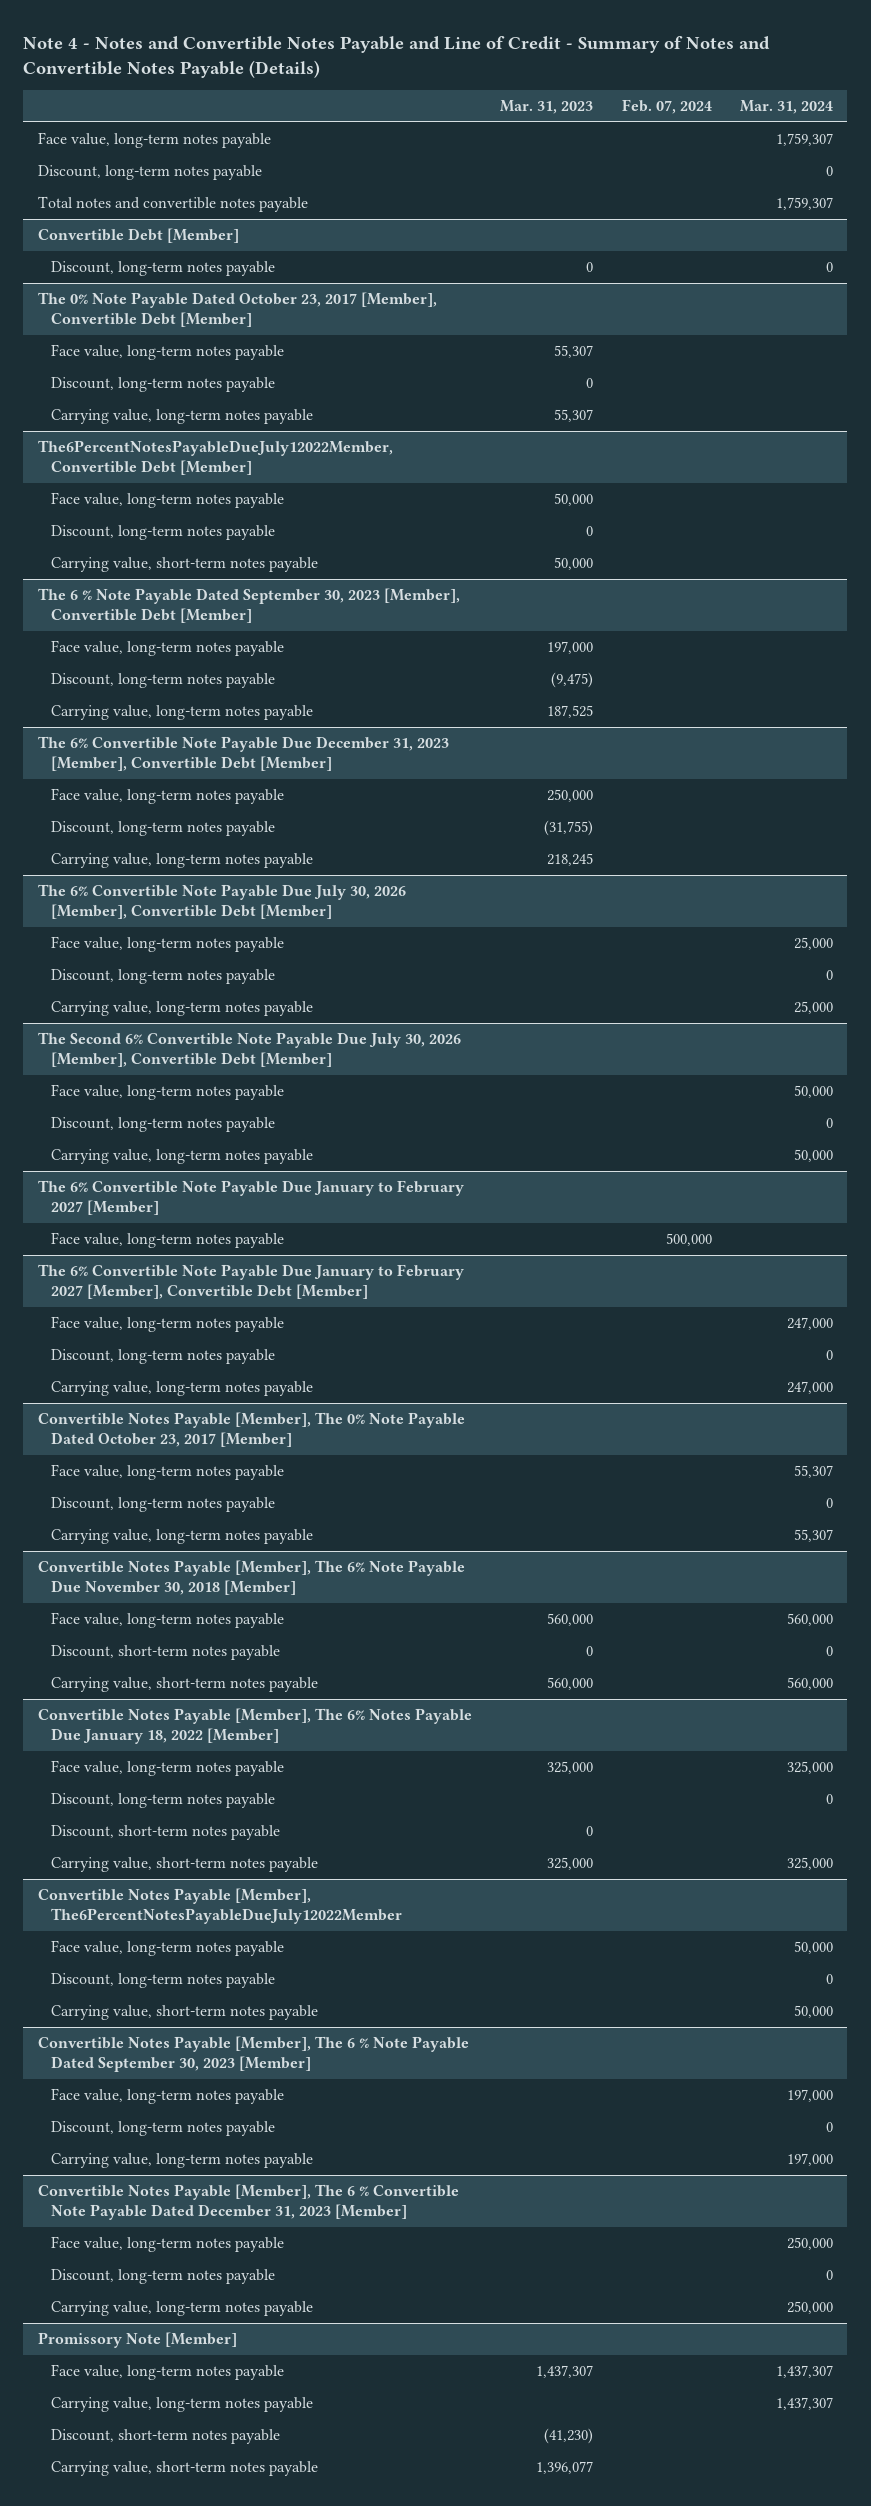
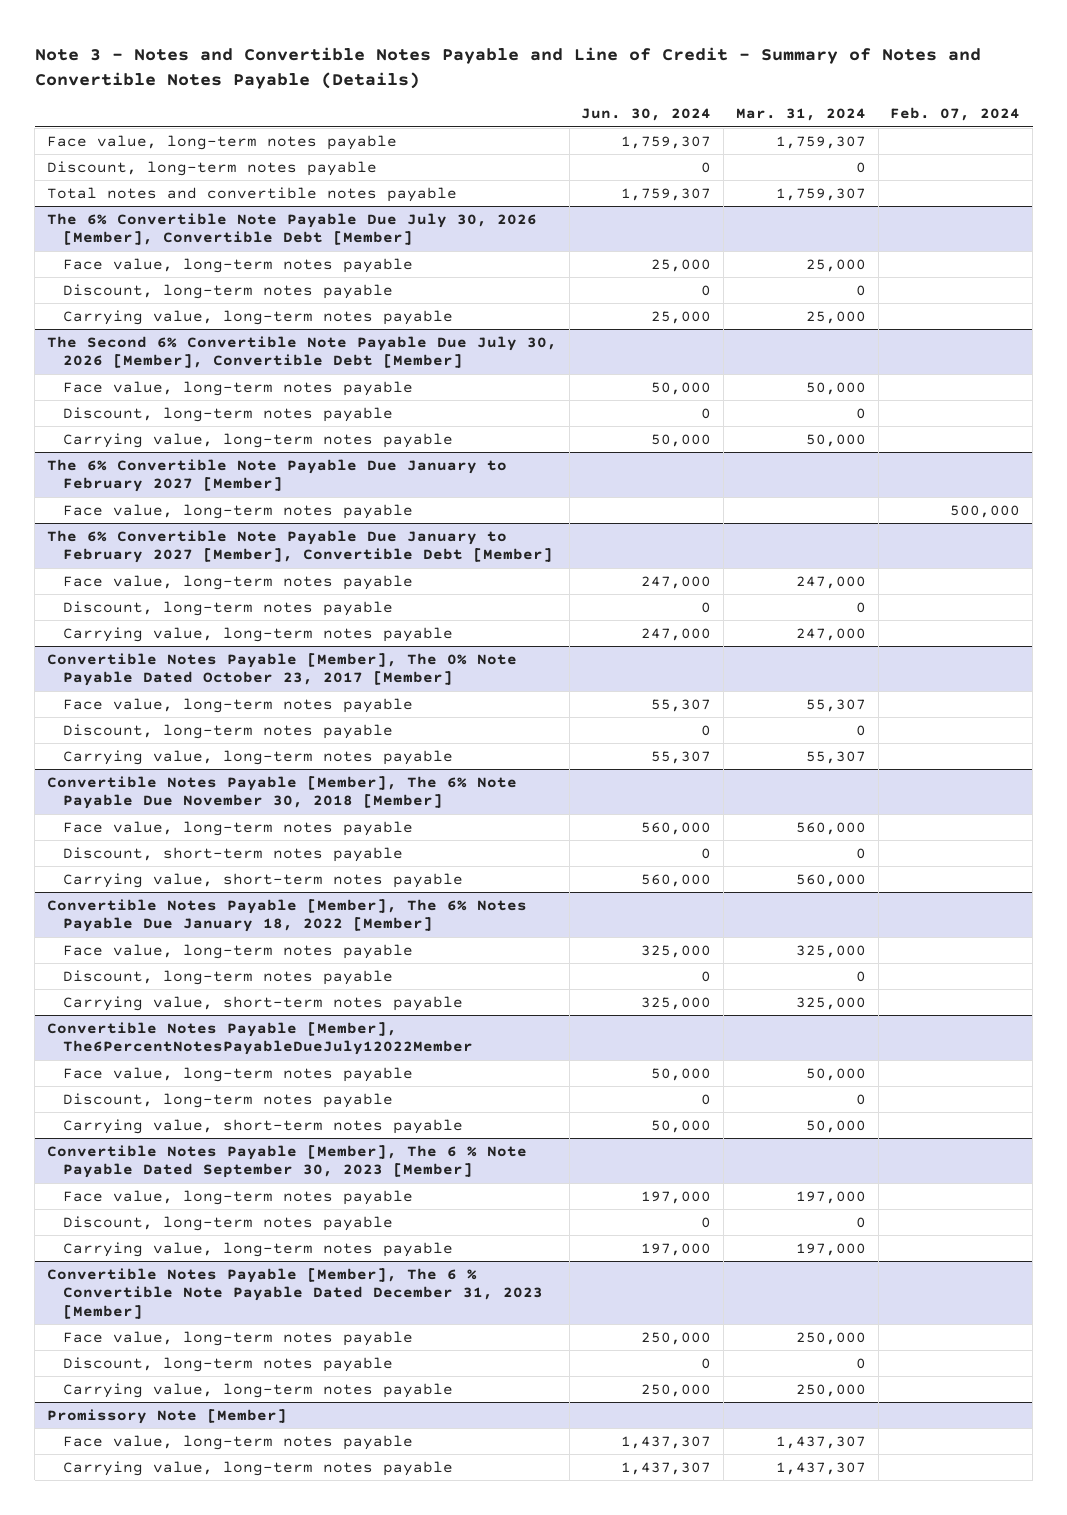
[23,35,771,78] Note 4 - Notes and Convertible Notes Payable and Line of Credit - Summary of Notes and Convertible Notes Payable (Details) -> [34,46,981,89] Note 3 - Notes and Convertible Notes Payable and Line of Credit - Summary of Notes and Convertible Notes Payable (Details)
[500,100,594,115] Mar. 31, 2023 -> none
none -> [581,108,712,122] Jun. 30, 2024
[37,228,239,244] Convertible Debt [Member] -> none
[51,261,276,277] Discount, long-term notes payable -> none
[37,292,437,328] The 0% Note Payable Dated October 23, 2017 [Member], Convertible Debt [Member] -> none
[51,344,285,361] Face value, long-term notes payable -> none
[51,377,276,393] Discount, long-term notes payable -> none
[51,409,314,425] Carrying value, long-term notes payable -> none
[37,440,393,476] The6PercentNotesPayableDueJuly12022Member, Convertible Debt [Member] -> none
[51,492,285,509] Face value, long-term notes payable -> none
[51,525,276,541] Discount, long-term notes payable -> none
[51,557,319,573] Carrying value, short-term notes payable -> none
[37,588,460,624] The 6 % Note Payable Dated September 30, 2023 [Member], Convertible Debt [Member] -> none
[51,640,285,657] Face value, long-term notes payable -> none
[51,673,276,689] Discount, long-term notes payable -> none
[51,705,314,721] Carrying value, long-term notes payable -> none
[37,736,449,772] The 6% Convertible Note Payable Due December 31, 2023 [Member], Convertible Debt [Member] -> none
[51,788,285,805] Face value, long-term notes payable -> none
[51,821,276,837] Discount, long-term notes payable -> none
[51,853,314,869] Carrying value, long-term notes payable -> none
[51,1825,281,1841] Discount, short-term notes payable -> none
[51,2429,281,2445] Discount, short-term notes payable -> none
[51,2461,319,2477] Carrying value, short-term notes payable -> none

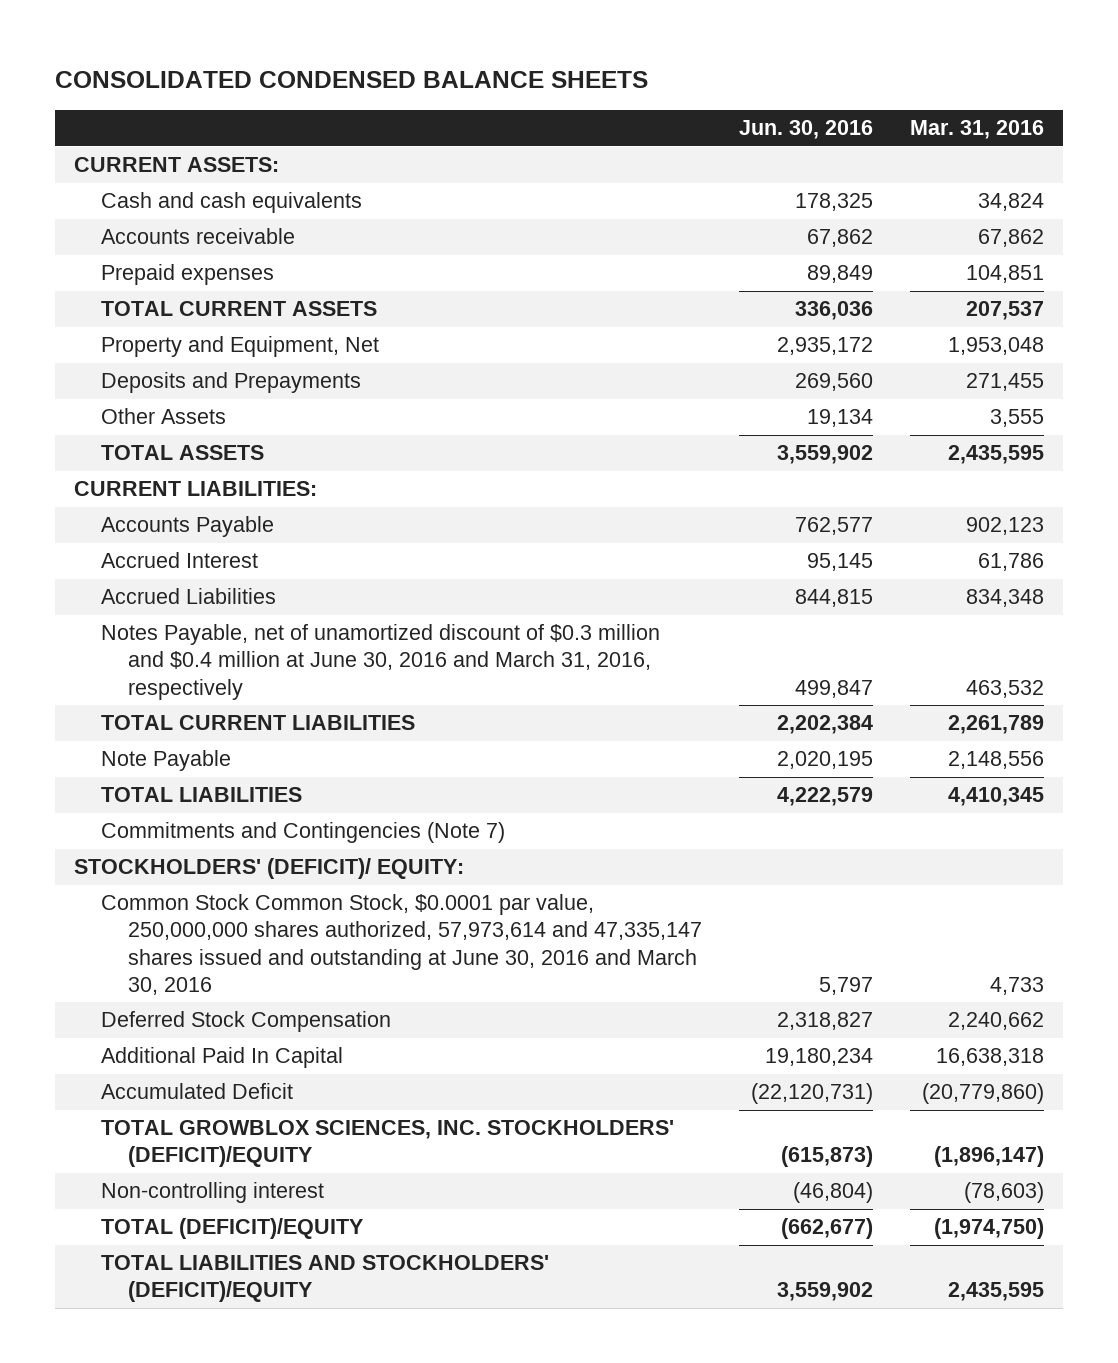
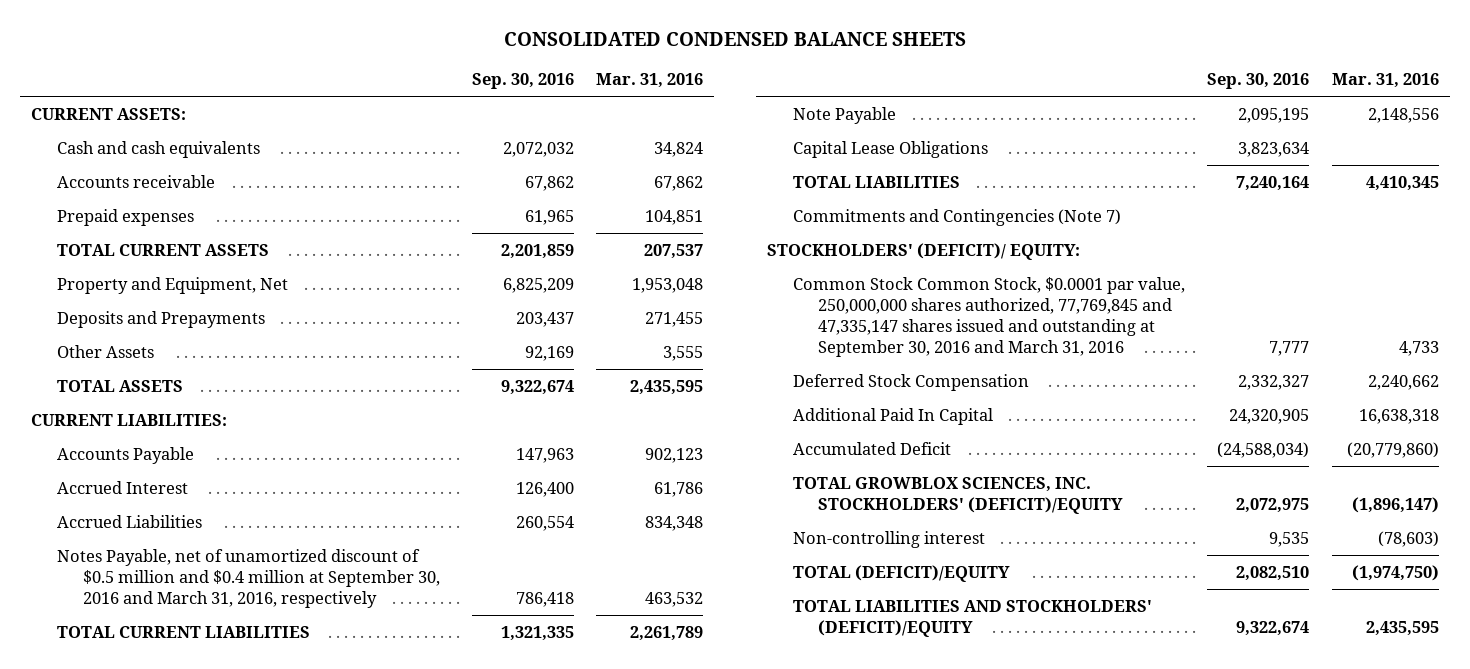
[739,119,874,139] Jun. 30, 2016 -> none
none -> [471,73,574,90] Sep. 30, 2016
[101,624,661,700] Notes Payable, net of unamortized discount of $0.3 million and $0.4 million at June 30, 2016 and March 31, 2016, respectively -> [57,548,440,609] Notes Payable, net of unamortized discount of $0.5 million and $0.4 million at September 30, 2016 and March 31, 2016, respectively
none -> [792,140,988,158] Capital Lease Obligations
[101,894,703,995] Common Stock Common Stock, $0.0001 par value, 250,000,000 shares authorized, 57,973,614 and 47,335,147 shares issued and outstanding at June 30, 2016 and March 30, 2016 -> [792,276,1185,358] Common Stock Common Stock, $0.0001 par value, 250,000,000 shares authorized, 77,769,845 and 47,335,147 shares issued and outstanding at September 30, 2016 and March 31, 2016

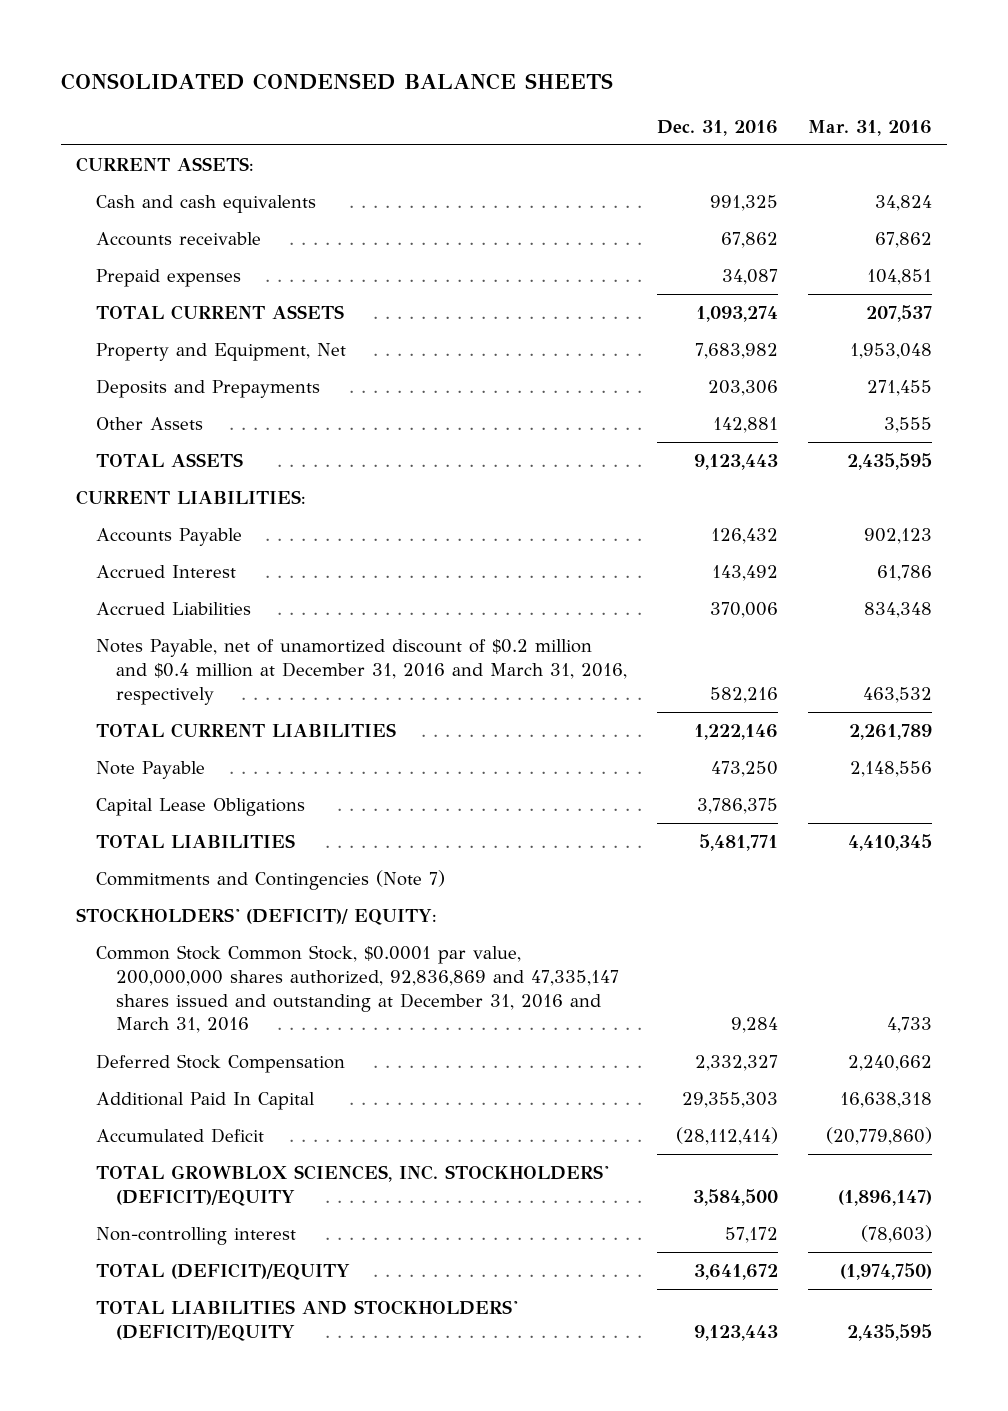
[471,73,574,90] Sep. 30, 2016 -> none
none -> [656,119,778,136] Dec. 31, 2016
[57,548,440,609] Notes Payable, net of unamortized discount of $0.5 million and $0.4 million at September 30, 2016 and March 31, 2016, respectively -> [95,638,627,705] Notes Payable, net of unamortized discount of $0.2 million and $0.4 million at December 31, 2016 and March 31, 2016, respectively
[792,276,1185,358] Common Stock Common Stock, $0.0001 par value, 250,000,000 shares authorized, 77,769,845 and 47,335,147 shares issued and outstanding at September 30, 2016 and March 31, 2016 -> [95,944,619,1034] Common Stock Common Stock, $0.0001 par value, 200,000,000 shares authorized, 92,836,869 and 47,335,147 shares issued and outstanding at December 31, 2016 and March 31, 2016

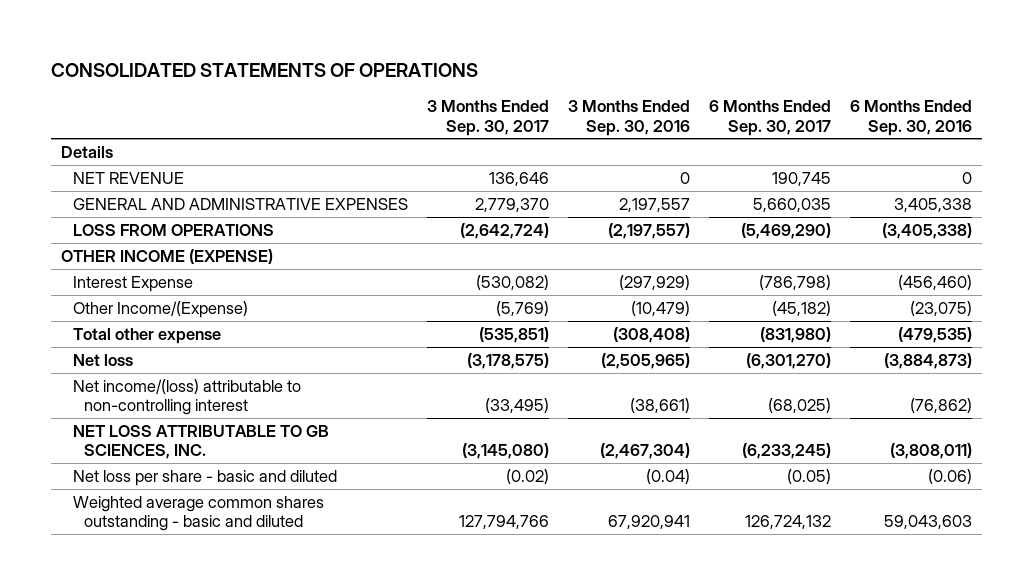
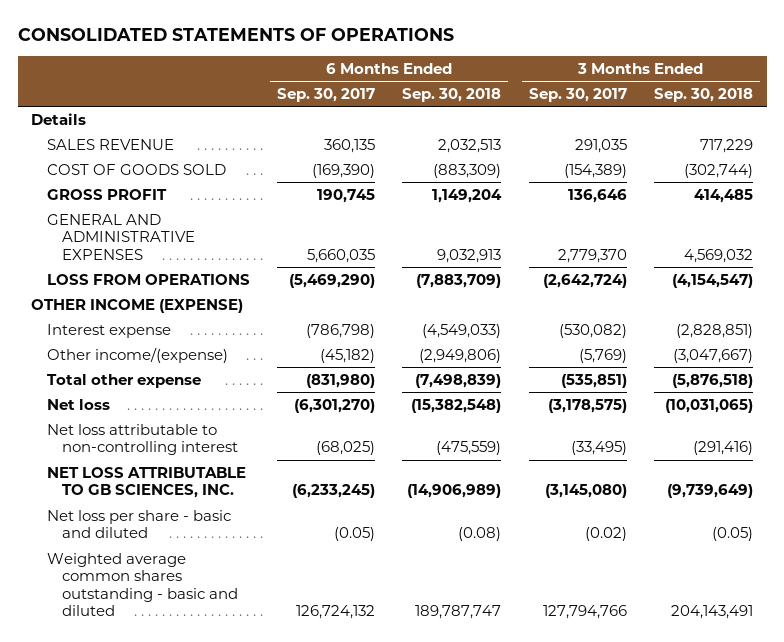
[567,100,690,136] 3 Months Ended Sep. 30, 2016 -> none
[850,100,973,136] 6 Months Ended Sep. 30, 2016 -> none
none -> [402,88,502,103] Sep. 30, 2018
none -> [654,88,754,103] Sep. 30, 2018
[72,171,184,184] NET REVENUE -> [46,138,174,150] SALES REVENUE
[488,171,549,186] 136,646 -> [574,138,627,153] 291,035
[771,171,831,186] 190,745 -> [324,138,376,153] 360,135
none -> [46,163,226,175] COST OF GOODS SOLD
none -> [46,188,167,200] GROSS PROFIT
[72,275,193,292] Interest Expense -> [46,323,171,338] Interest expense
[72,300,248,318] Other Income/(Expense) -> [46,346,228,363] Other income/(expense)
[72,378,301,415] Net income/(loss) attributable to non-controlling interest -> [46,423,239,456] Net loss attributable to non-controlling interest

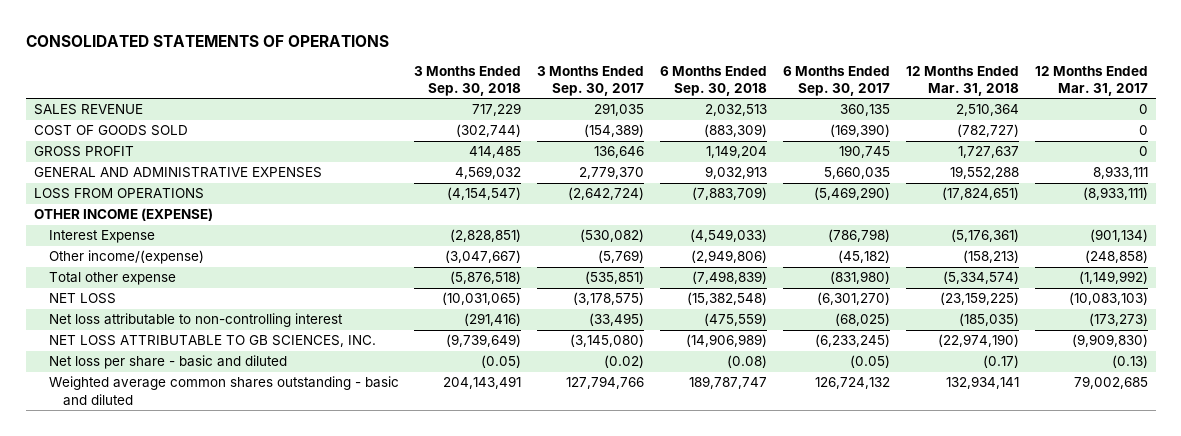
none -> [905,65,1019,96] 12 Months Ended Mar. 31, 2018
none -> [1034,65,1148,96] 12 Months Ended Mar. 31, 2017
[31,112,87,125] Details -> none
[46,323,171,338] Interest expense -> [48,230,155,244] Interest Expense
[46,398,110,410] Net loss -> [48,293,116,305] NET LOSS

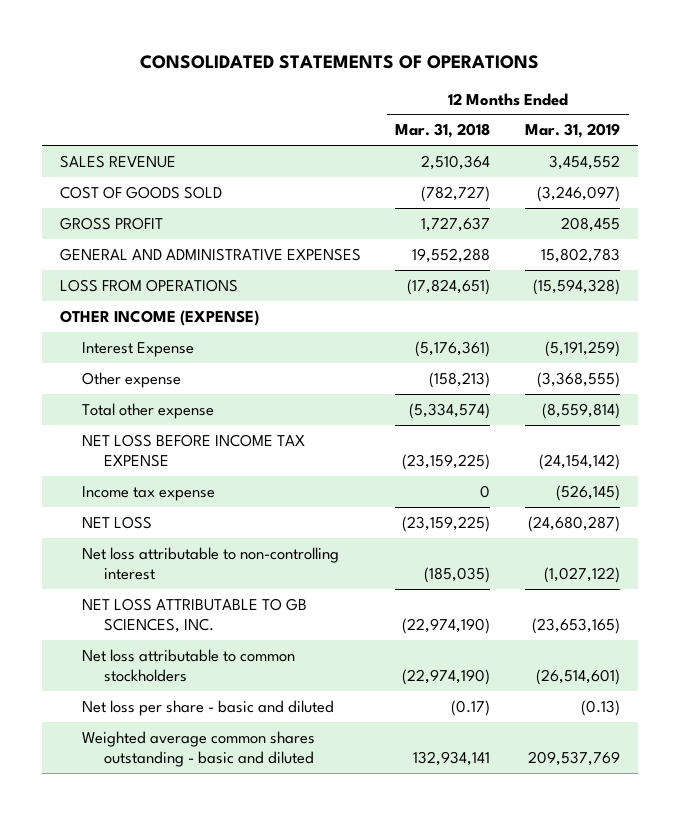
[414,65,522,96] 3 Months Ended Sep. 30, 2018 -> none
[537,65,645,96] 3 Months Ended Sep. 30, 2017 -> none
[660,65,768,96] 6 Months Ended Sep. 30, 2018 -> none
[783,65,891,96] 6 Months Ended Sep. 30, 2017 -> none
[1034,65,1148,96] 12 Months Ended Mar. 31, 2017 -> none
none -> [525,123,621,139] Mar. 31, 2019
[48,250,204,265] Other income/(expense) -> [81,371,181,388] Other expense
none -> [81,433,305,467] NET LOSS BEFORE INCOME TAX EXPENSE
none -> [81,485,215,501] Income tax expense
none -> [81,648,295,682] Net loss attributable to common stockholders

